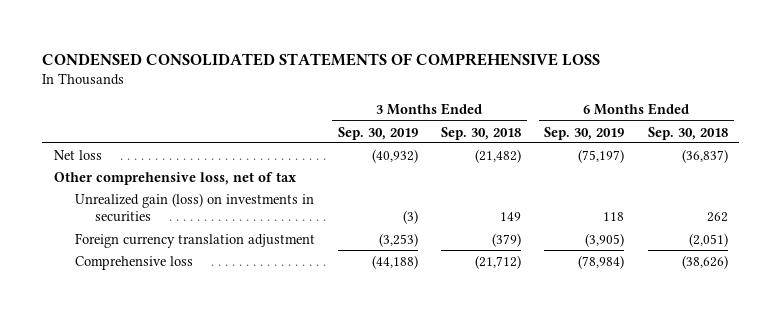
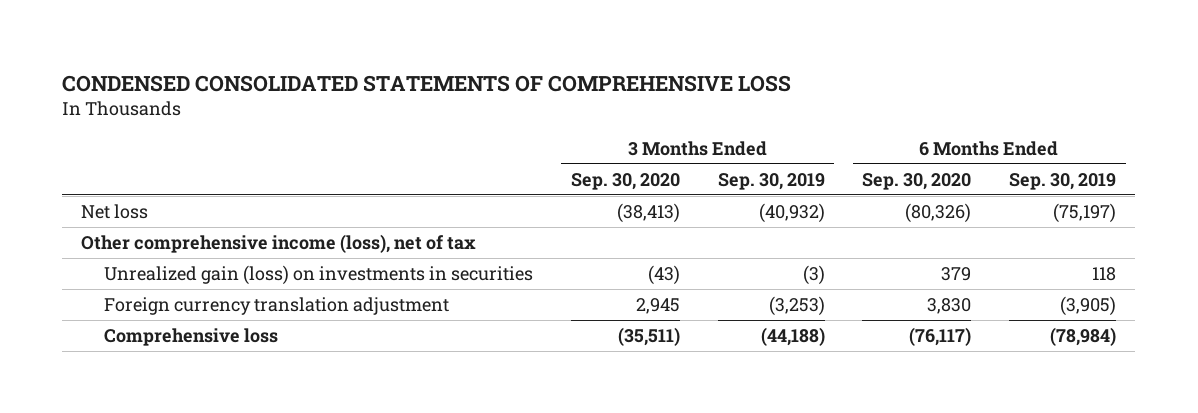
[441,126,522,140] Sep. 30, 2018 -> none
[647,126,728,140] Sep. 30, 2018 -> none
none -> [570,172,680,190] Sep. 30, 2020
none -> [862,172,972,190] Sep. 30, 2020
[53,171,296,185] Other comprehensive loss, net of tax -> [81,233,477,253] Other comprehensive income (loss), net of tax

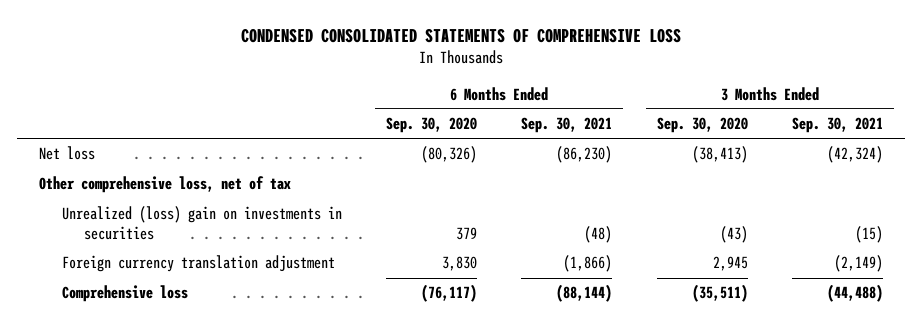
[717,172,825,190] Sep. 30, 2019 -> none
[1009,172,1117,190] Sep. 30, 2019 -> none
none -> [521,117,613,134] Sep. 30, 2021
none -> [791,117,883,134] Sep. 30, 2021
[81,233,477,253] Other comprehensive income (loss), net of tax -> [39,176,292,194] Other comprehensive loss, net of tax
[103,264,533,285] Unrealized gain (loss) on investments in securities -> [61,206,342,240] Unrealized (loss) gain on investments in securities

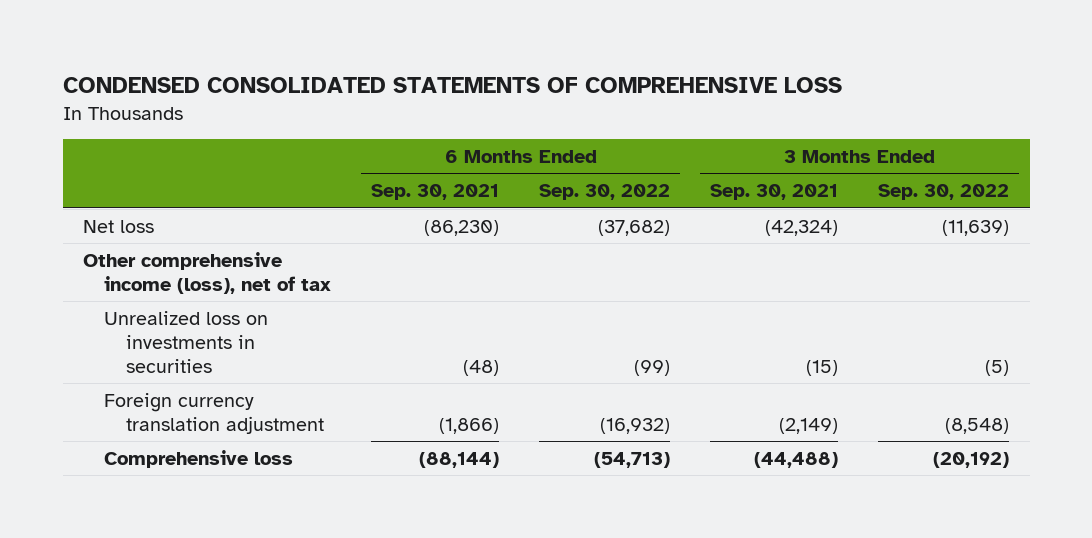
[386,117,478,134] Sep. 30, 2020 -> none
[656,117,748,134] Sep. 30, 2020 -> none
none -> [539,184,671,201] Sep. 30, 2022
none -> [878,184,1010,201] Sep. 30, 2022
[39,176,292,194] Other comprehensive loss, net of tax -> [82,251,332,294] Other comprehensive income (loss), net of tax
[61,206,342,240] Unrealized (loss) gain on investments in securities -> [104,310,269,373] Unrealized loss on investments in securities

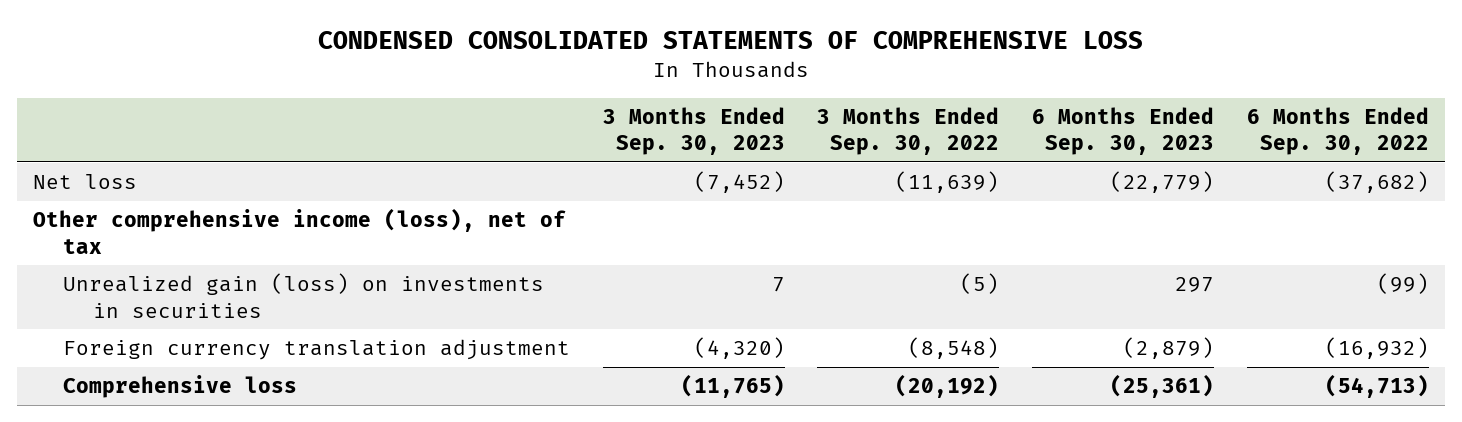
[371,184,500,201] Sep. 30, 2021 -> none
[710,184,839,201] Sep. 30, 2021 -> none
none -> [602,106,785,156] 3 Months Ended Sep. 30, 2023
none -> [1032,106,1215,156] 6 Months Ended Sep. 30, 2023
[104,310,269,373] Unrealized loss on investments in securities -> [63,273,545,318] Unrealized gain (loss) on investments in securities

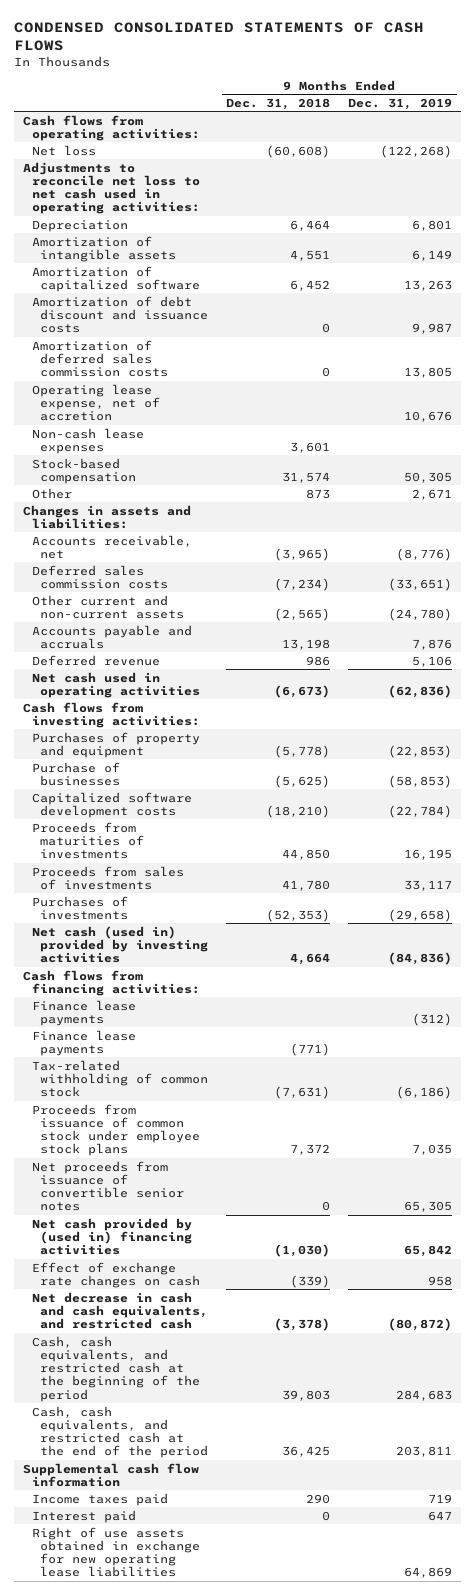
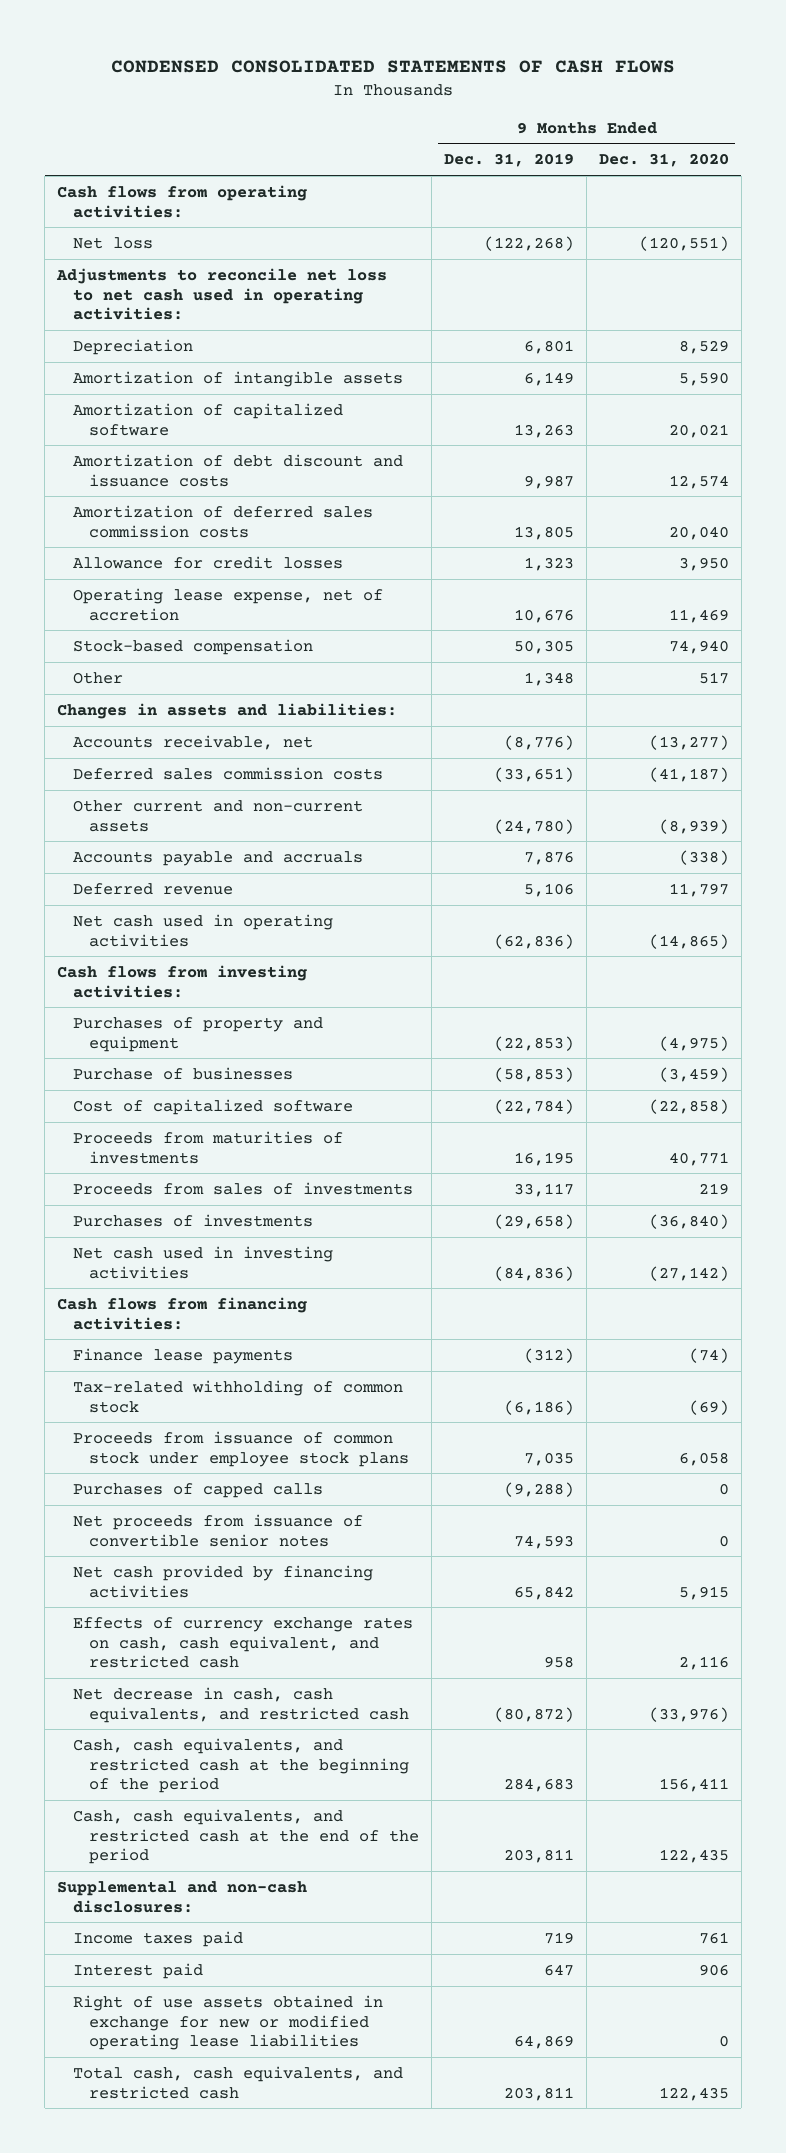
[226,97,331,110] Dec. 31, 2018 -> none
none -> [598,153,729,168] Dec. 31, 2020
none -> [73,555,344,569] Allowance for credit losses
[31,427,144,454] Non-cash lease expenses -> none
[412,488,453,500] 2,671 -> [524,671,575,686] 1,348
[31,791,192,818] Capitalized software development costs -> [73,1098,354,1115] Cost of capitalized software
[31,925,209,964] Net cash (used in) provided by investing activities -> [73,1245,334,1279] Net cash used in investing activities
[31,1029,136,1056] Finance lease payments -> none
none -> [73,1482,324,1498] Purchases of capped calls
[404,1201,453,1213] 65,305 -> [514,1534,575,1549] 74,593
[31,1217,193,1256] Net cash provided by (used in) financing activities -> [73,1564,374,1598] Net cash provided by financing activities
[31,1261,201,1288] Effect of exchange rate changes on cash -> [73,1616,414,1669] Effects of currency exchange rates on cash, cash equivalent, and restricted cash
[31,1291,209,1330] Net decrease in cash and cash equivalents, and restricted cash -> [73,1686,410,1723] Net decrease in cash, cash equivalents, and restricted cash
[23,1462,200,1487] Supplemental cash flow information -> [57,1880,308,1913] Supplemental and non-cash disclosures:
[31,1526,201,1578] Right of use assets obtained in exchange for new operating lease liabilities -> [73,1994,384,2051] Right of use assets obtained in exchange for new or modified operating lease liabilities
none -> [73,2065,404,2099] Total cash, cash equivalents, and restricted cash

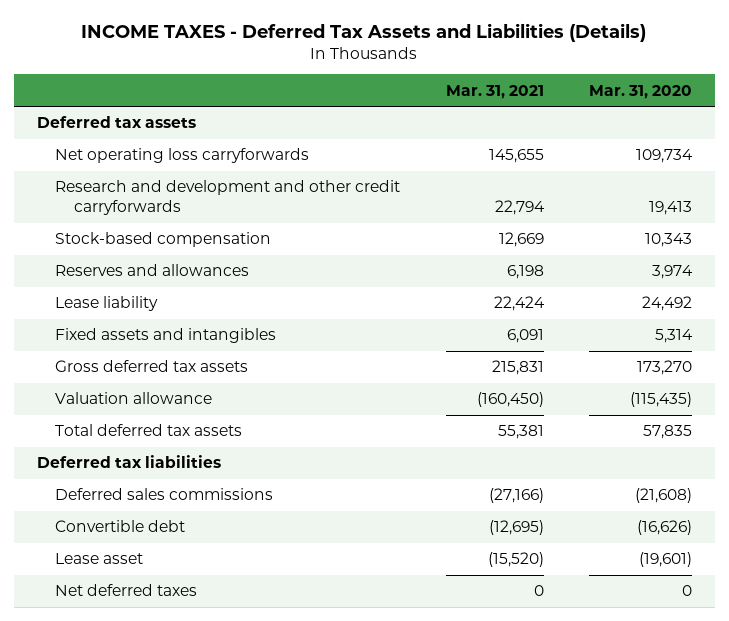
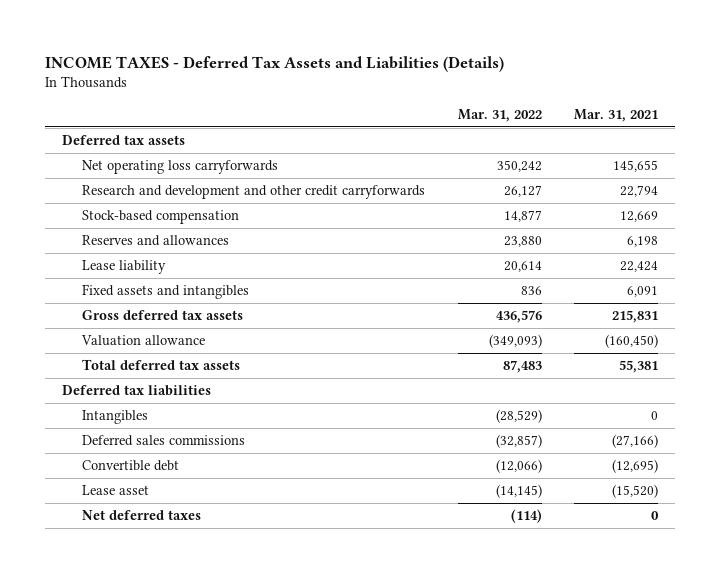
[589,84,693,99] Mar. 31, 2020 -> none
none -> [457,108,542,122] Mar. 31, 2022
none -> [81,410,148,425] Intangibles

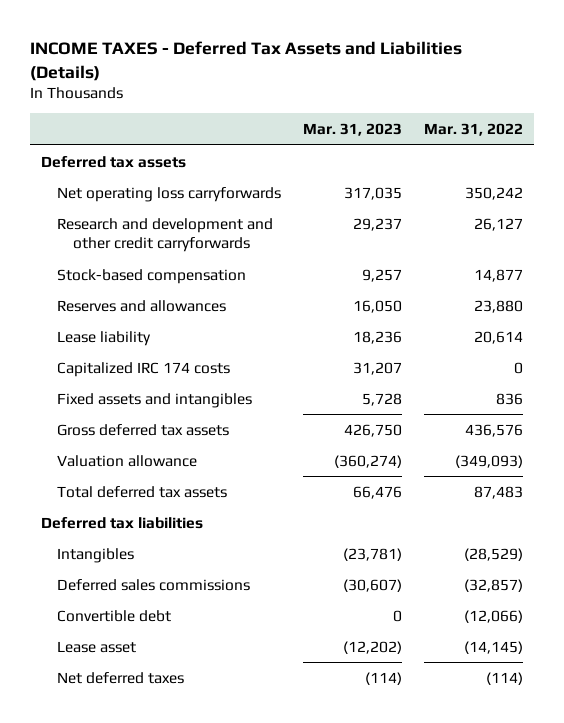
[574,108,659,122] Mar. 31, 2021 -> none
none -> [303,123,403,137] Mar. 31, 2023
none -> [57,361,231,377] Capitalized IRC 174 costs

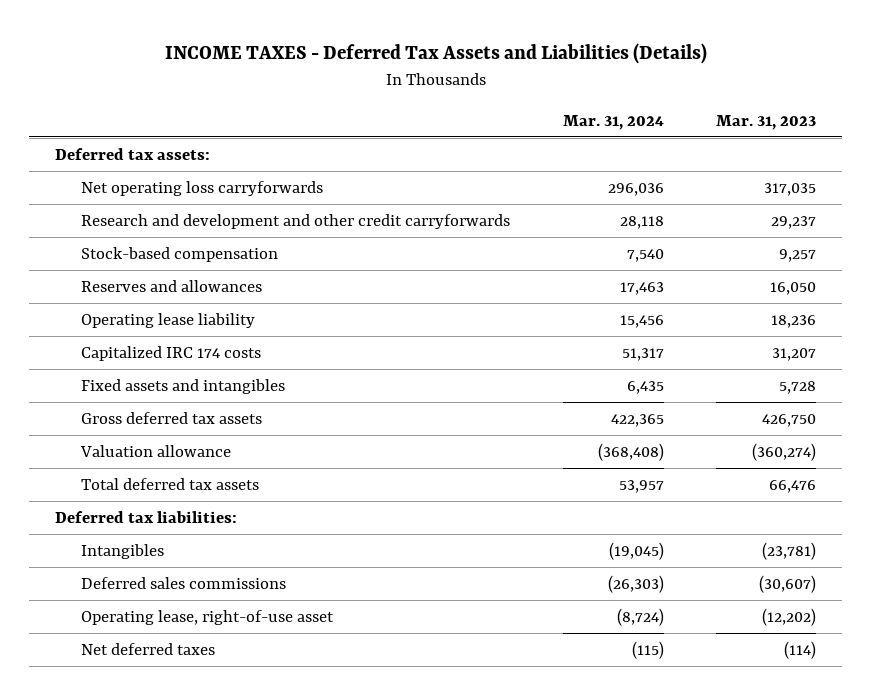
[424,123,524,137] Mar. 31, 2022 -> none
none -> [562,114,664,130] Mar. 31, 2024
[41,155,187,168] Deferred tax assets -> [55,147,211,160] Deferred tax assets:
[57,330,152,346] Lease liability -> [81,312,256,328] Operating lease liability
[41,516,204,529] Deferred tax liabilities -> [55,510,238,523] Deferred tax liabilities:
[57,609,172,622] Convertible debt -> none
[57,640,137,653] Lease asset -> [81,609,335,625] Operating lease, right-of-use asset

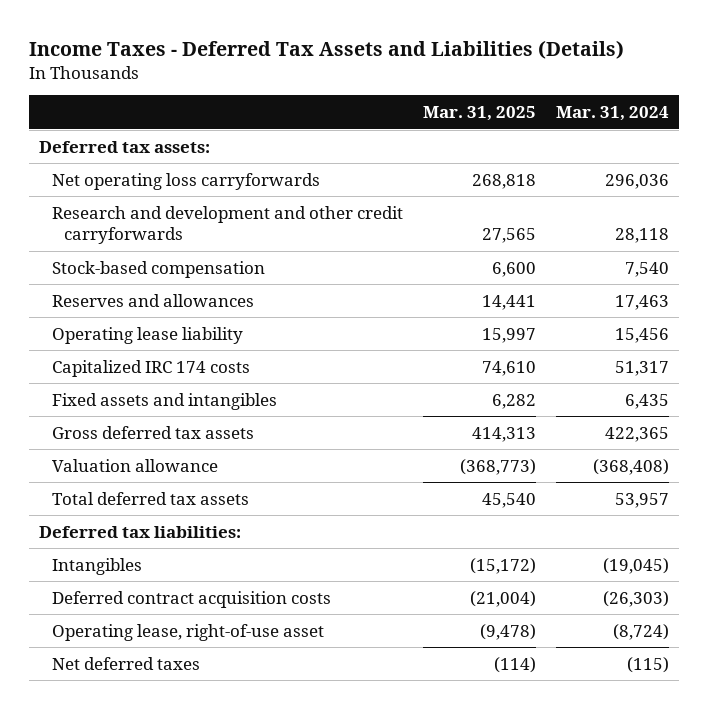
[164,42,707,64] INCOME TAXES - Deferred Tax Assets and Liabilities (Details) -> [29,39,625,59] Income Taxes - Deferred Tax Assets and Liabilities (Details)
[716,114,817,130] Mar. 31, 2023 -> none
none -> [422,106,536,122] Mar. 31, 2025
[81,576,287,589] Deferred sales commissions -> [51,590,331,608] Deferred contract acquisition costs

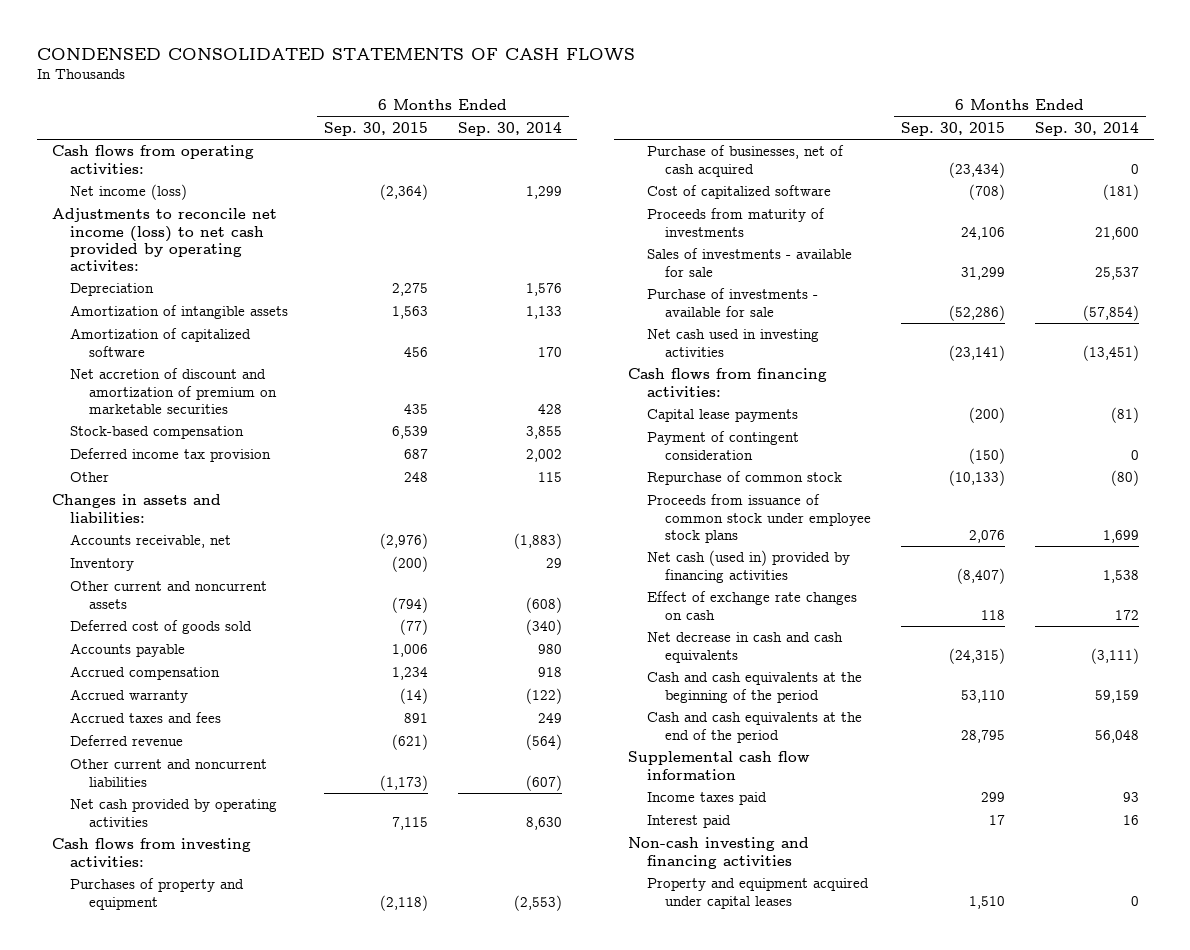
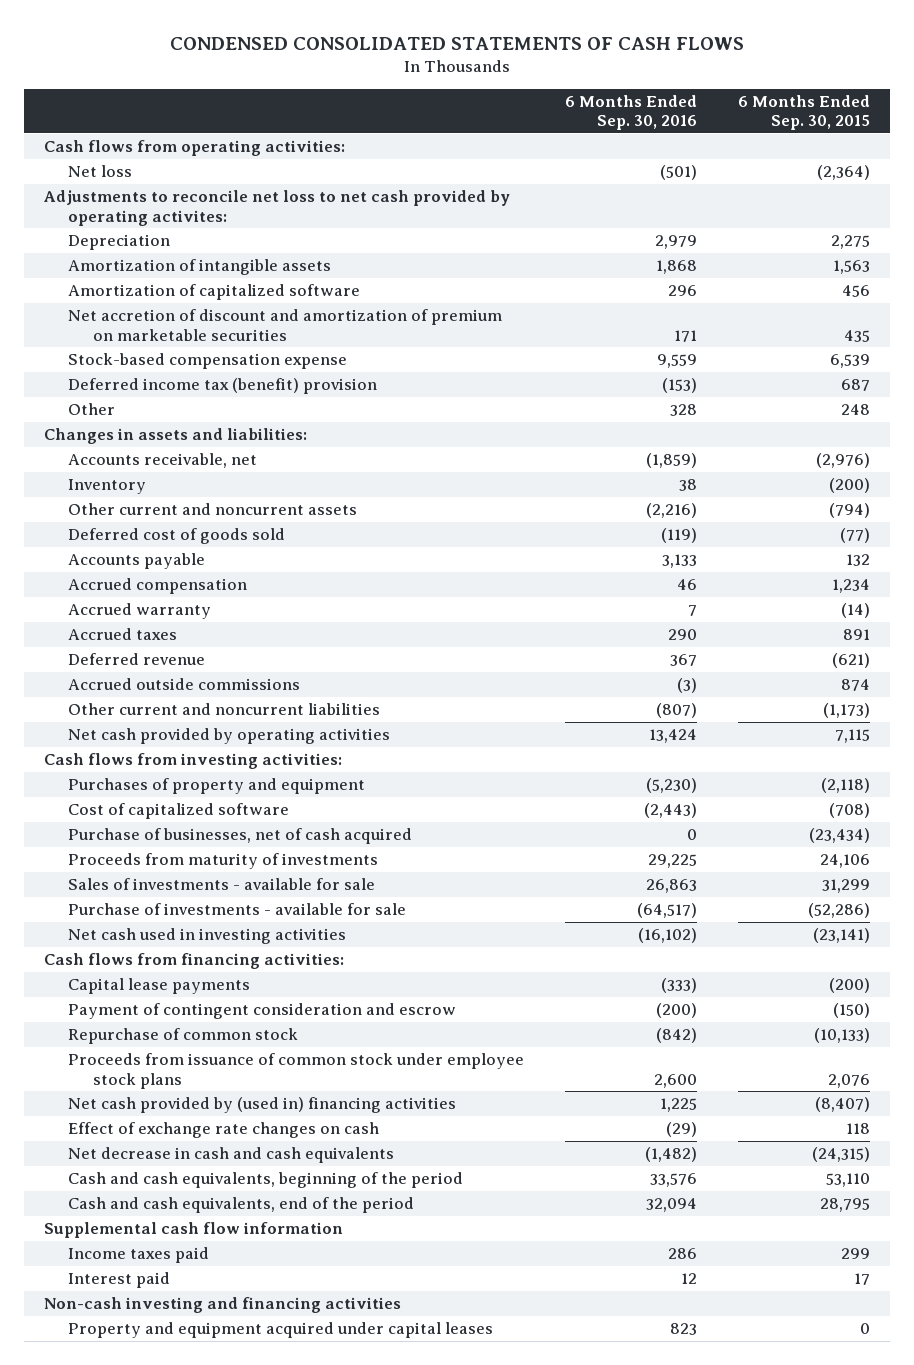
[457,122,562,137] Sep. 30, 2014 -> none
none -> [565,94,698,131] 6 Months Ended Sep. 30, 2016
[70,184,188,201] Net income (loss) -> [68,165,133,178] Net loss
[51,208,277,272] Adjustments to reconcile net income (loss) to net cash provided by operating activites: -> [44,190,511,226] Adjustments to reconcile net loss to net cash provided by operating activites:
[70,426,245,440] Stock-based compensation -> [68,353,348,370] Stock-based compensation expense
[70,448,272,463] Deferred income tax provision -> [68,378,378,395] Deferred income tax (benefit) provision
[392,644,429,658] 1,006 -> [846,554,871,567] 132
[70,712,222,724] Accrued taxes and fees -> [68,628,178,641] Accrued taxes
none -> [68,678,301,691] Accrued outside commissions
[646,145,844,177] Purchase of businesses, net of cash acquired -> [68,828,413,845] Purchase of businesses, net of cash acquired
[646,431,799,460] Payment of contingent consideration -> [68,1003,457,1020] Payment of contingent consideration and escrow
[646,550,850,583] Net cash (used in) provided by financing activities -> [68,1097,457,1114] Net cash provided by (used in) financing activities
[646,672,862,703] Cash and cash equivalents at the beginning of the period -> [68,1172,464,1189] Cash and cash equivalents, beginning of the period
[646,712,862,743] Cash and cash equivalents at the end of the period -> [68,1197,415,1214] Cash and cash equivalents, end of the period
[969,895,1006,909] 1,510 -> [860,1323,871,1335] 0

